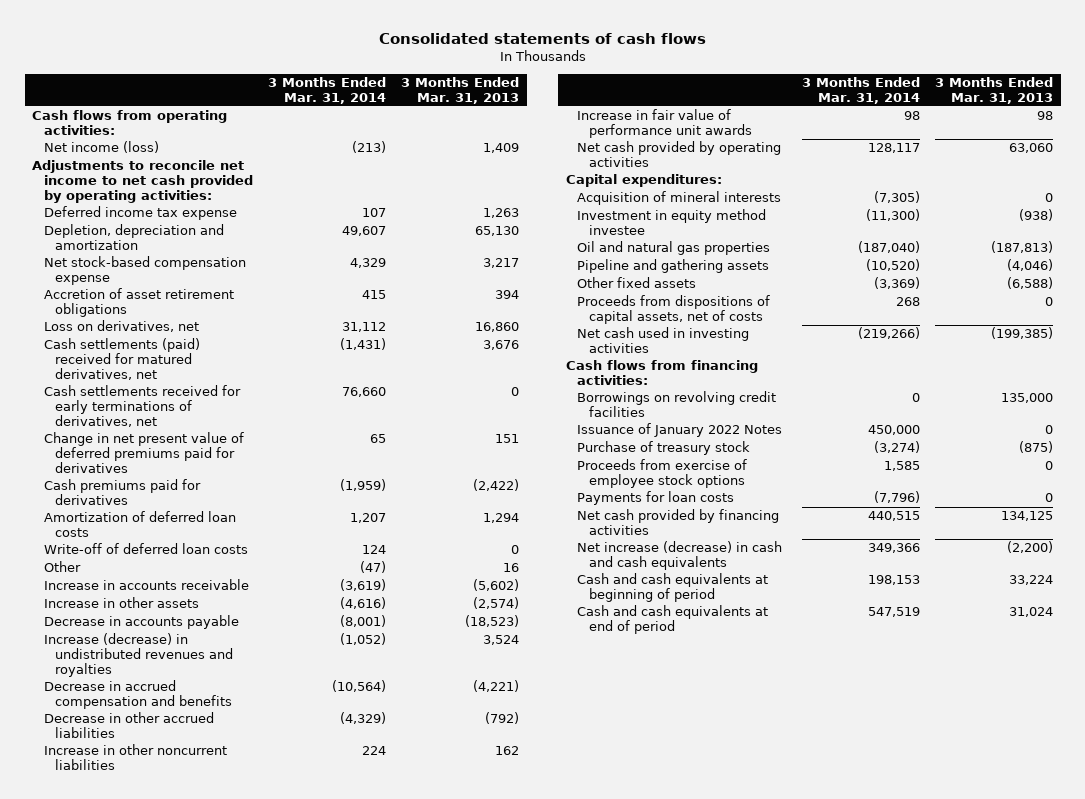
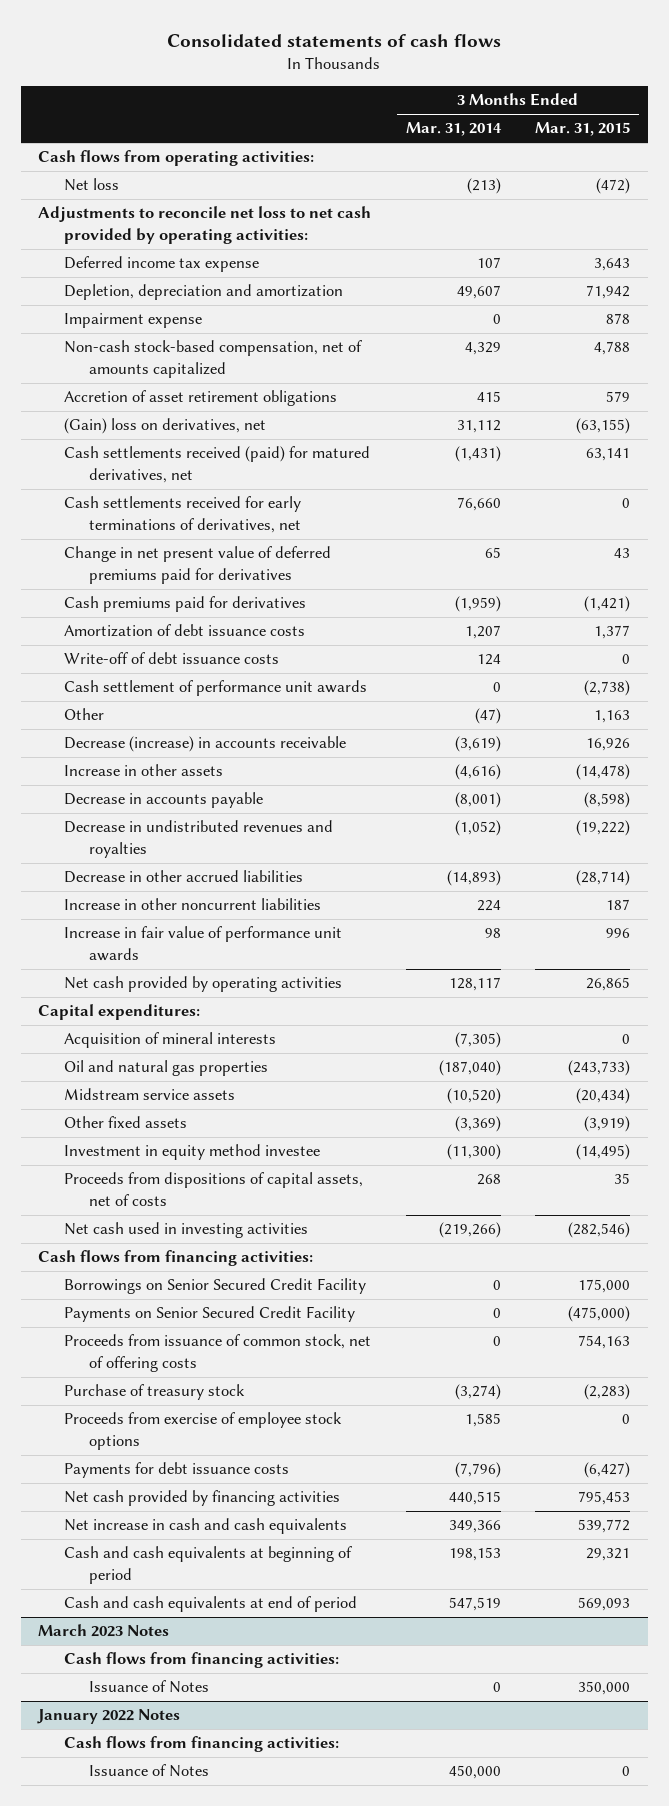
[401,77,520,104] 3 Months Ended Mar. 31, 2013 -> none
none -> [535,122,631,137] Mar. 31, 2015
[43,141,159,154] Net income (loss) -> [63,178,119,192] Net loss
[32,160,253,203] Adjustments to reconcile net income to net cash provided by operating activities: -> [38,206,372,245] Adjustments to reconcile net loss to net cash provided by operating activities:
none -> [63,313,202,329] Impairment expense
[43,256,246,286] Net stock-based compensation expense -> [63,340,362,379] Non-cash stock-based compensation, net of amounts capitalized
[43,320,199,333] Loss on derivatives, net -> [63,418,266,435] (Gain) loss on derivatives, net
[43,338,200,380] Cash settlements (paid) received for matured derivatives, net -> [63,446,370,484] Cash settlements received (paid) for matured derivatives, net
[43,511,236,538] Amortization of deferred loan costs -> [63,624,305,638] Amortization of debt issuance costs
[43,543,248,555] Write-off of deferred loan costs -> [63,652,279,665] Write-off of debt issuance costs
none -> [63,680,367,697] Cash settlement of performance unit awards
[43,579,249,591] Increase in accounts receivable -> [63,736,346,753] Decrease (increase) in accounts receivable
[43,680,233,710] Decrease in accrued compensation and benefits -> none
[43,633,234,677] Increase (decrease) in undistributed revenues and royalties -> [63,820,333,859] Decrease in undistributed revenues and royalties
[339,712,386,725] (4,329) -> [446,870,501,887] (14,893)
[577,259,770,274] Pipeline and gathering assets -> [63,1088,235,1101] Midstream service assets
[577,209,767,236] Investment in equity method investee -> [63,1144,320,1161] Investment in equity method investee
[577,423,783,438] Issuance of January 2022 Notes -> none
[577,391,777,418] Borrowings on revolving credit facilities -> [63,1278,366,1295] Borrowings on Senior Secured Credit Facility
none -> [63,1306,355,1323] Payments on Senior Secured Credit Facility
none -> [63,1334,371,1373] Proceeds from issuance of common stock, net of offering costs
[577,491,735,506] Payments for loan costs -> [63,1462,289,1479] Payments for debt issuance costs
[577,541,783,571] Net increase (decrease) in cash and cash equivalents -> [63,1518,347,1535] Net increase in cash and cash equivalents
none -> [38,1624,170,1638] March 2023 Notes
none -> [63,1652,339,1669] Cash flows from financing activities:
none -> [88,1680,209,1694] Issuance of Notes
none -> [37,1709,181,1725] January 2022 Notes
none -> [63,1736,339,1753] Cash flows from financing activities:
none -> [88,1764,209,1778] Issuance of Notes

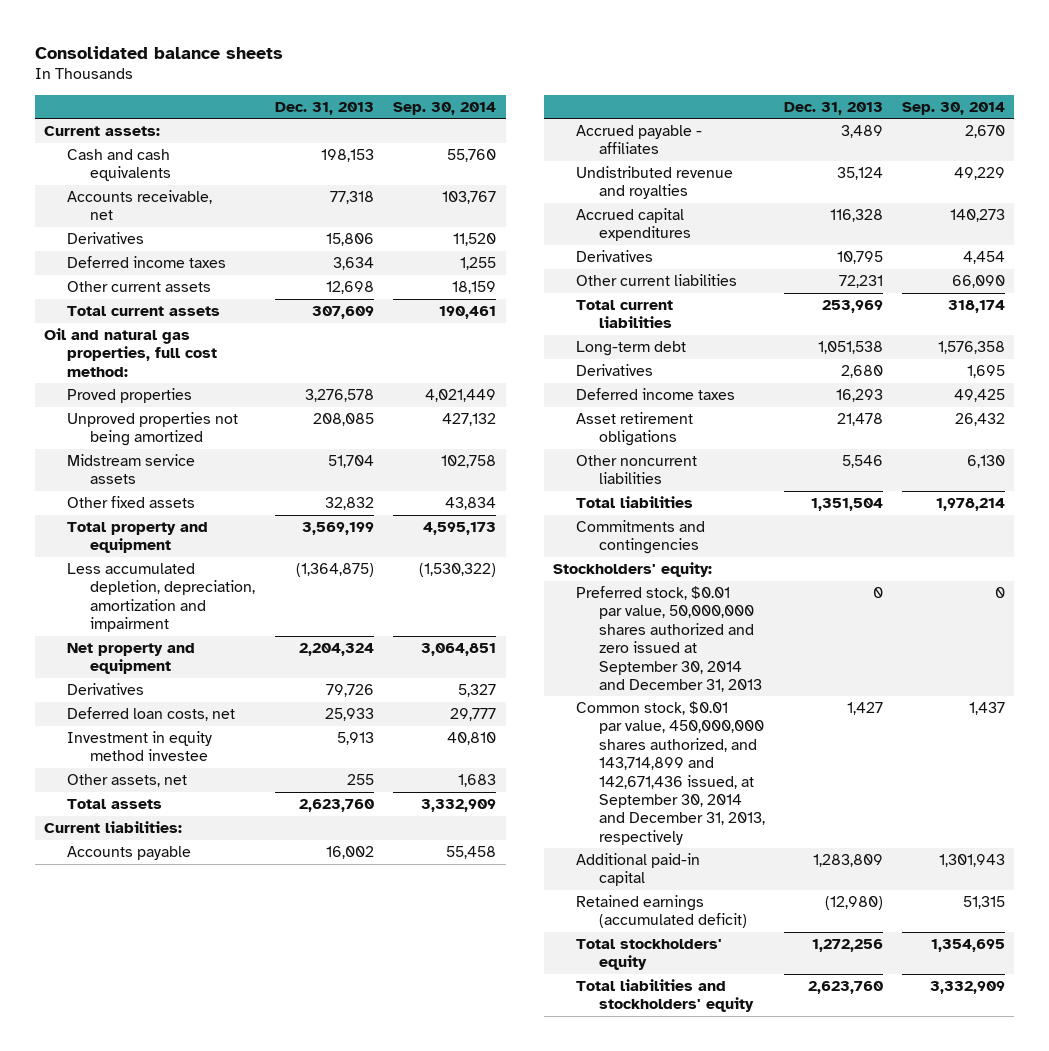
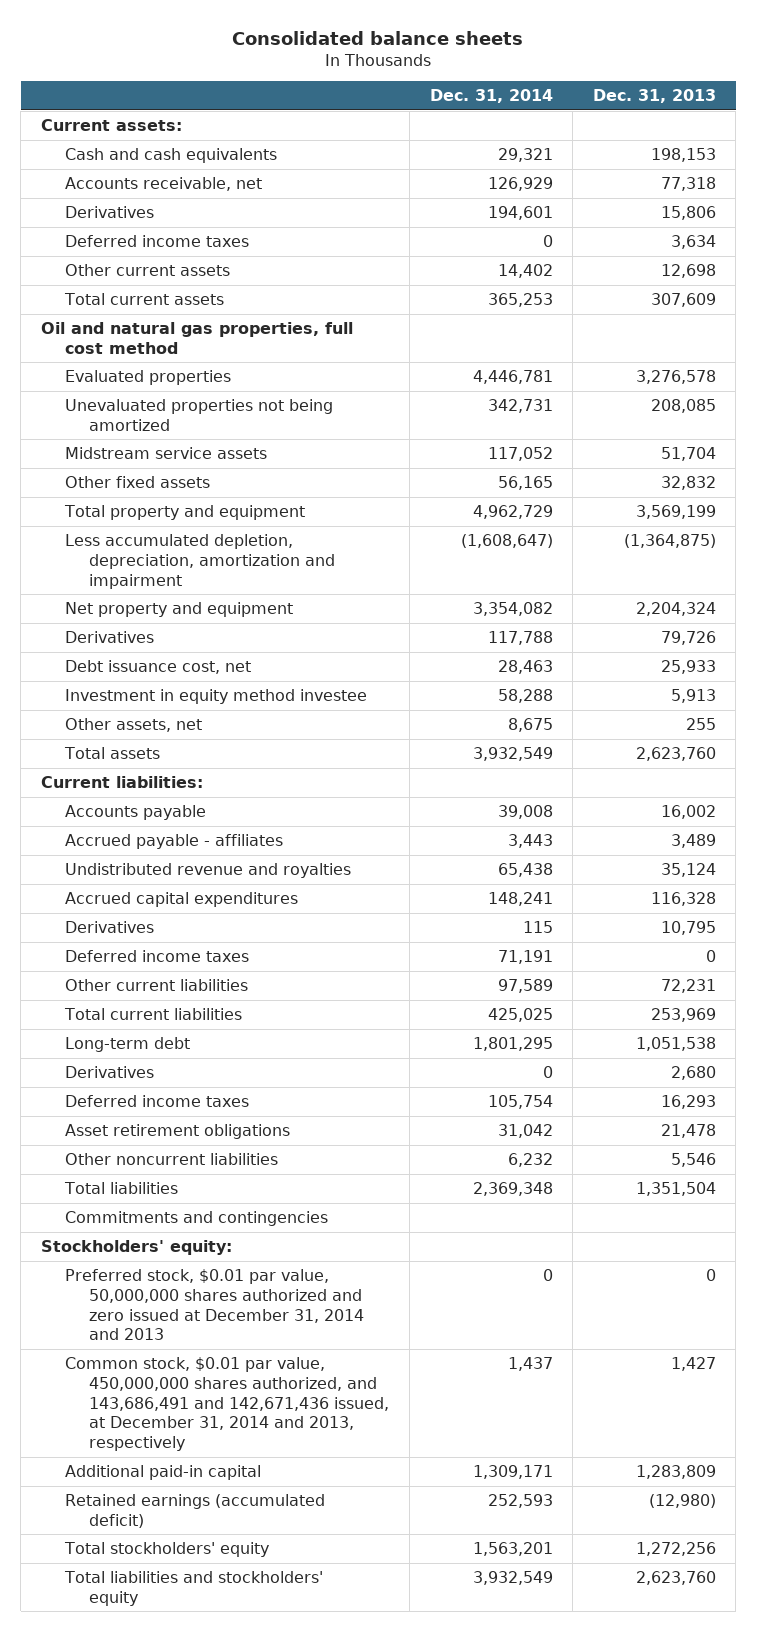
[393,101,497,115] Sep. 30, 2014 -> none
none -> [429,89,553,104] Dec. 31, 2014
[44,328,218,377] Oil and natural gas properties, full cost method: -> [40,321,353,354] Oil and natural gas properties, full cost method
[67,388,193,404] Proved properties -> [65,369,232,385] Evaluated properties
[67,412,239,447] Unproved properties not being amortized -> [65,398,334,431] Unevaluated properties not being amortized
[67,707,236,722] Deferred loan costs, net -> [65,659,252,674] Debt issuance cost, net
none -> [65,949,250,962] Deferred income taxes
[576,586,763,692] Preferred stock, $0.01 par value, 50,000,000 shares authorized and zero issued at September 30, 2014 and December 31, 2013 -> [65,1268,365,1341] Preferred stock, $0.01 par value, 50,000,000 shares authorized and zero issued at December 31, 2014 and 2013
[576,701,766,845] Common stock, $0.01 par value, 450,000,000 shares authorized, and 143,714,899 and 142,671,436 issued, at September 30, 2014 and December 31, 2013, respectively -> [65,1356,390,1452] Common stock, $0.01 par value, 450,000,000 shares authorized, and 143,686,491 and 142,671,436 issued, at December 31, 2014 and 2013, respectively

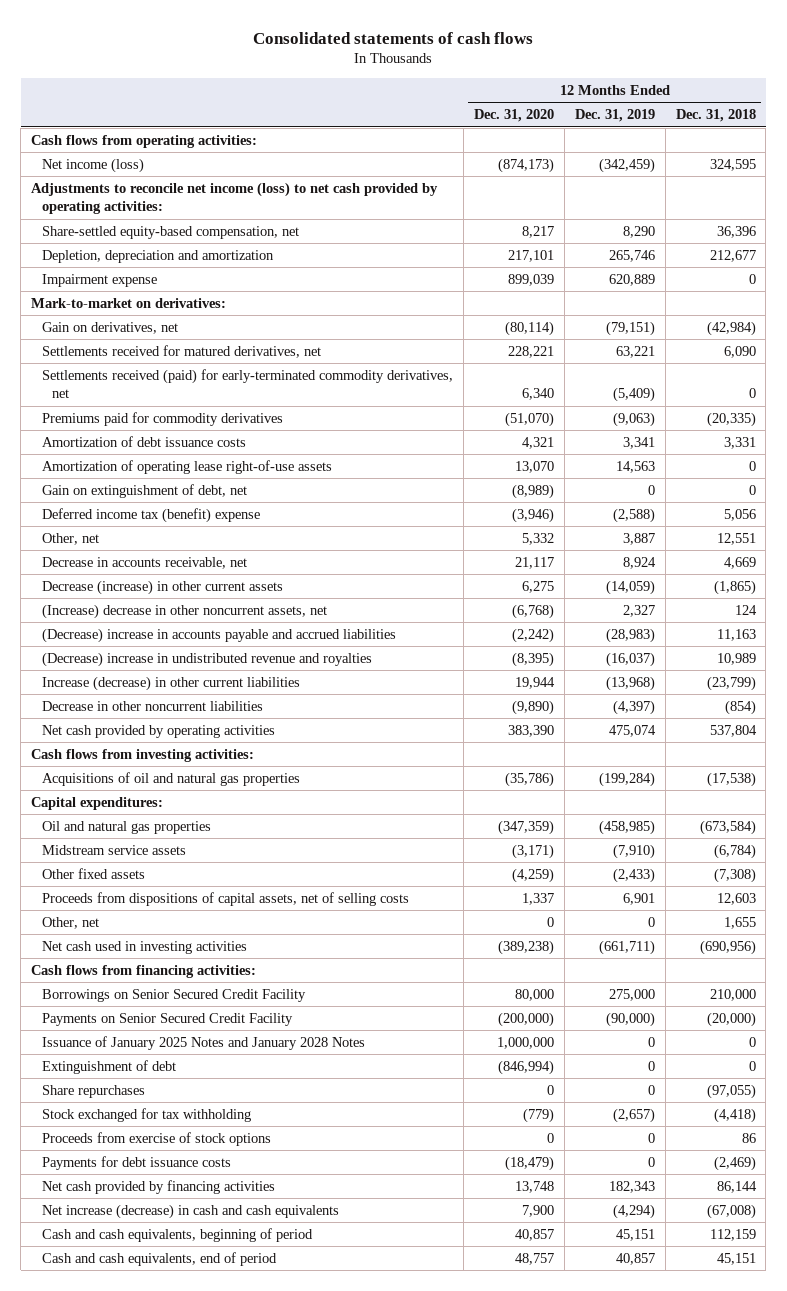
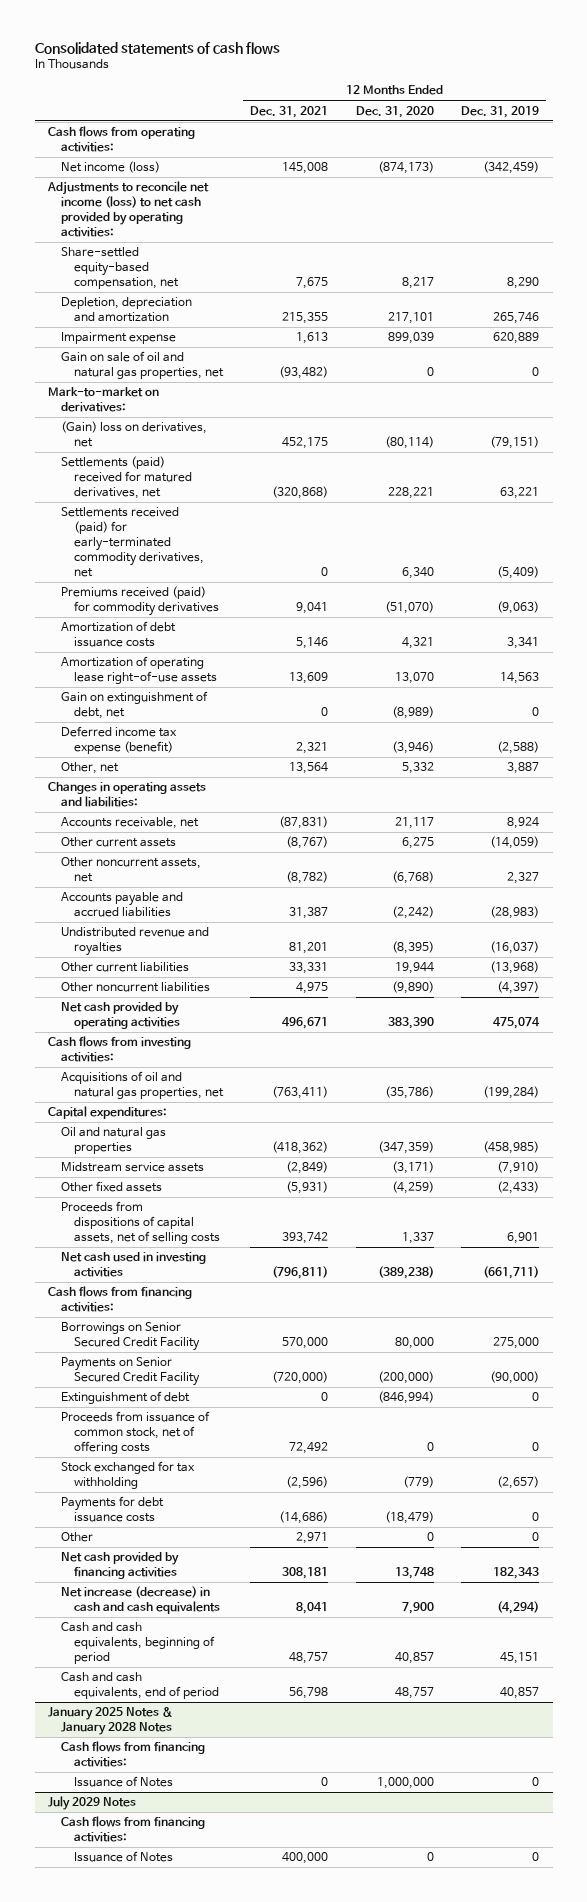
[675,109,756,123] Dec. 31, 2018 -> none
none -> [250,105,329,118] Dec. 31, 2021
none -> [61,351,224,380] Gain on sale of oil and natural gas properties, net
[41,321,178,334] Gain on derivatives, net -> [61,421,208,448] (Gain) loss on derivatives, net
[41,344,321,358] Settlements received for matured derivatives, net -> [61,456,192,500] Settlements (paid) received for matured derivatives, net
[41,411,283,426] Premiums paid for commodity derivatives -> [61,586,219,617] Premiums received (paid) for commodity derivatives
[41,507,260,523] Deferred income tax (benefit) expense -> [61,726,178,755] Deferred income tax expense (benefit)
none -> [48,782,207,808] Changes in operating assets and liabilities:
[41,556,247,569] Decrease in accounts receivable, net -> [61,817,200,830] Accounts receivable, net
[41,579,283,595] Decrease (increase) in other current assets -> [61,837,177,848] Other current assets
[41,603,327,619] (Increase) decrease in other noncurrent assets, net -> [61,857,202,883] Other noncurrent assets, net
[41,627,396,643] (Decrease) increase in accounts payable and accrued liabilities -> [61,892,184,918] Accounts payable and accrued liabilities
[41,651,372,667] (Decrease) increase in undistributed revenue and royalties -> [61,927,210,957] Undistributed revenue and royalties
[41,675,300,691] Increase (decrease) in other current liabilities -> [61,962,190,973] Other current liabilities
[41,700,263,711] Decrease in other noncurrent liabilities -> [61,982,211,993] Other noncurrent liabilities
[41,771,300,786] Acquisitions of oil and natural gas properties -> [61,1071,224,1100] Acquisitions of oil and natural gas properties, net
[41,916,99,929] Other, net -> none
[41,1035,365,1050] Issuance of January 2025 Notes and January 2028 Notes -> none
[41,1084,145,1098] Share repurchases -> none
none -> [61,1411,211,1455] Proceeds from issuance of common stock, net of offering costs
[41,1131,271,1146] Proceeds from exercise of stock options -> none
none -> [61,1532,94,1543] Other
none -> [48,1707,174,1736] January 2025 Notes & January 2028 Notes
none -> [61,1741,206,1768] Cash flows from financing activities:
none -> [73,1776,173,1788] Issuance of Notes
none -> [48,1796,137,1811] July 2029 Notes
none -> [61,1816,206,1843] Cash flows from financing activities:
none -> [73,1851,173,1863] Issuance of Notes

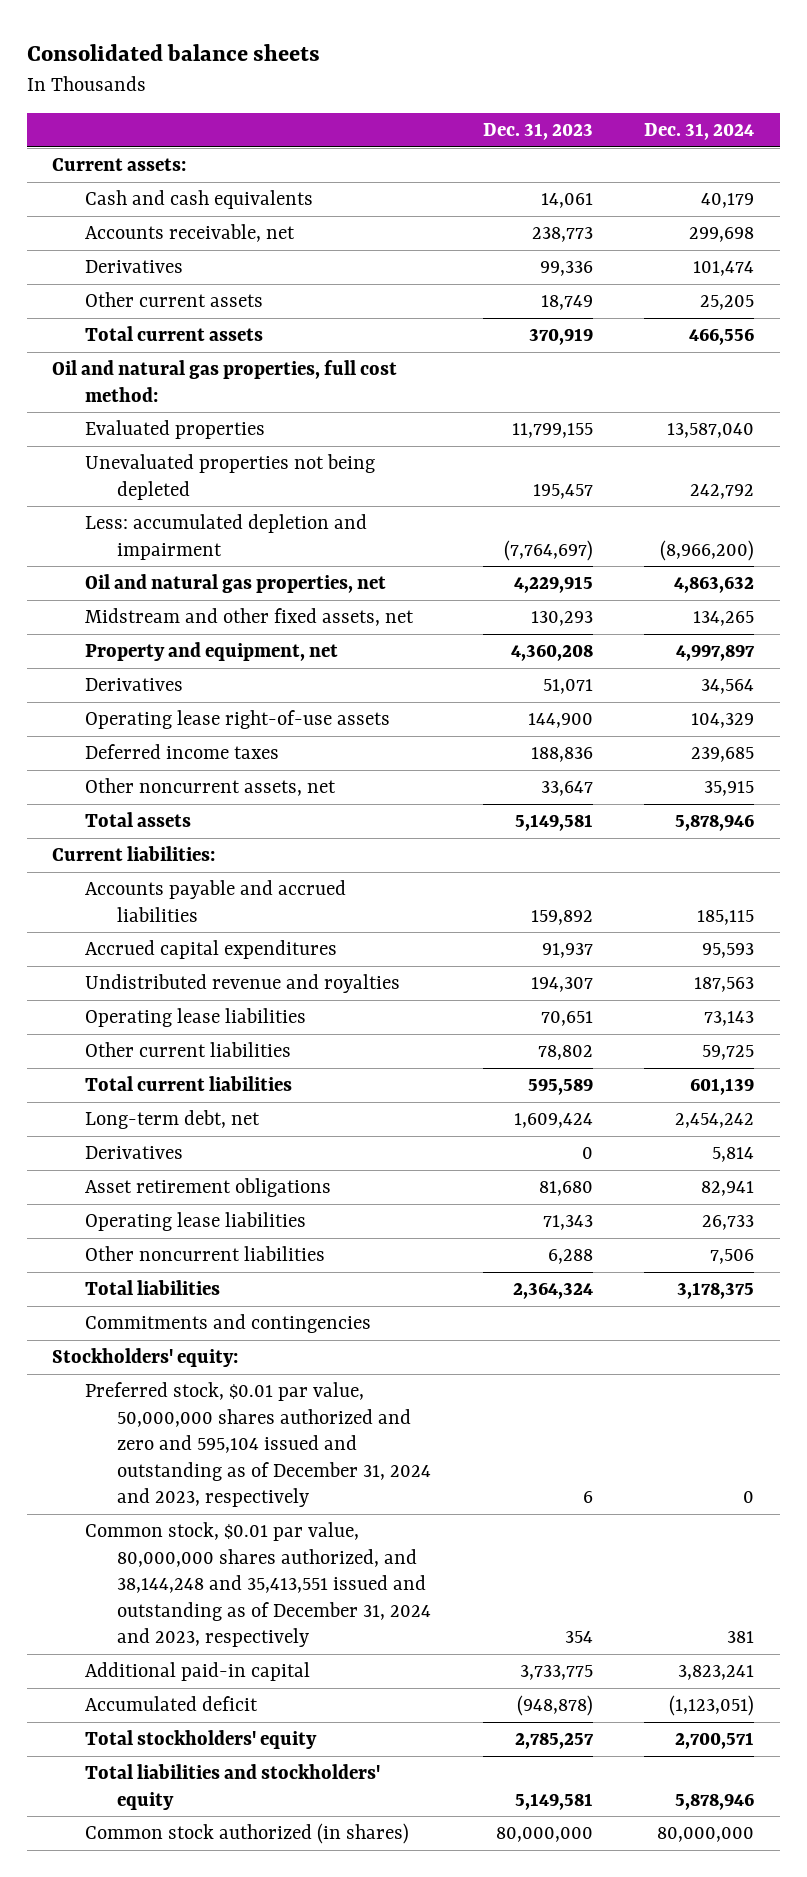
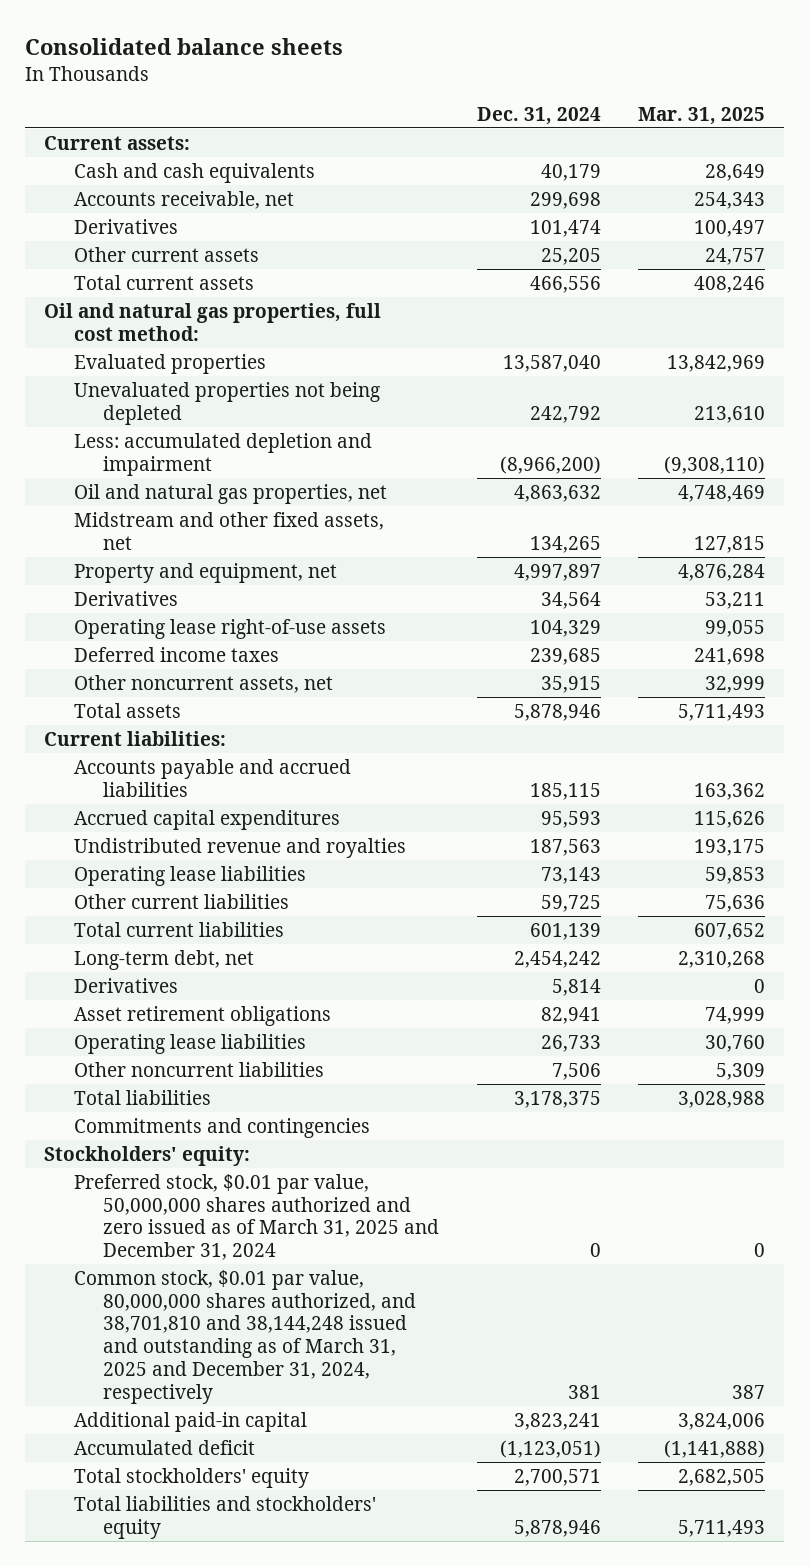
[482,122,593,140] Dec. 31, 2023 -> none
none -> [637,106,765,125] Mar. 31, 2025
[84,1382,432,1508] Preferred stock, $0.01 par value, 50,000,000 shares authorized and zero and 595,104 issued and outstanding as of December 31, 2024 and 2023, respectively -> [73,1174,440,1261] Preferred stock, $0.01 par value, 50,000,000 shares authorized and zero issued as of March 31, 2025 and December 31, 2024
[84,1522,432,1648] Common stock, $0.01 par value, 80,000,000 shares authorized, and 38,144,248 and 35,413,551 issued and outstanding as of December 31, 2024 and 2023, respectively -> [73,1270,417,1404] Common stock, $0.01 par value, 80,000,000 shares authorized, and 38,701,810 and 38,144,248 issued and outstanding as of March 31, 2025 and December 31, 2024, respectively
[84,1823,409,1845] Common stock authorized (in shares) -> none

